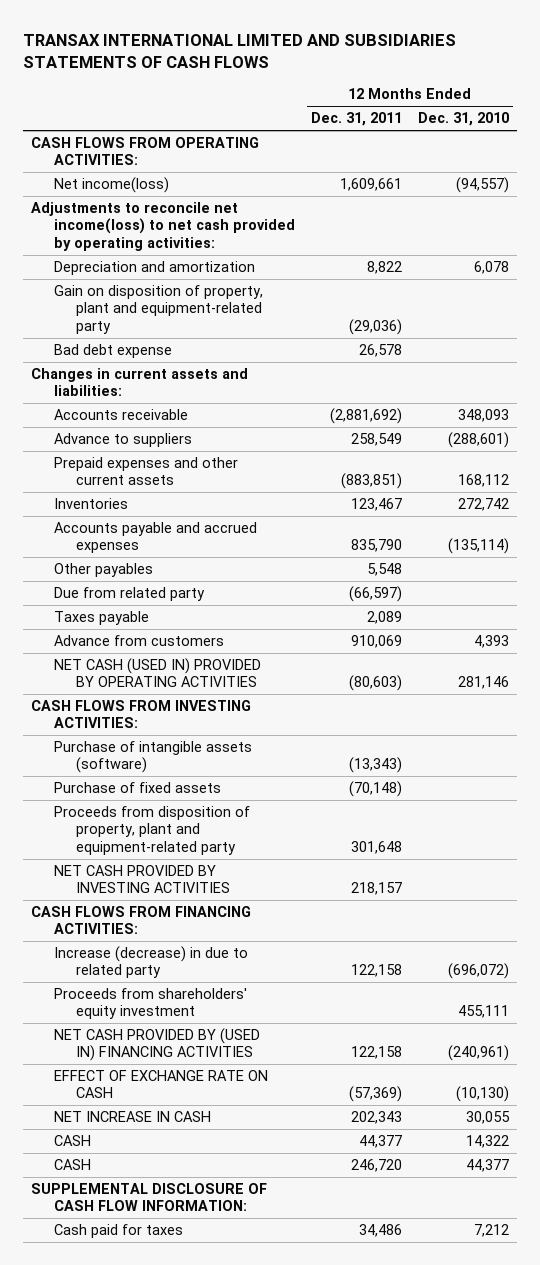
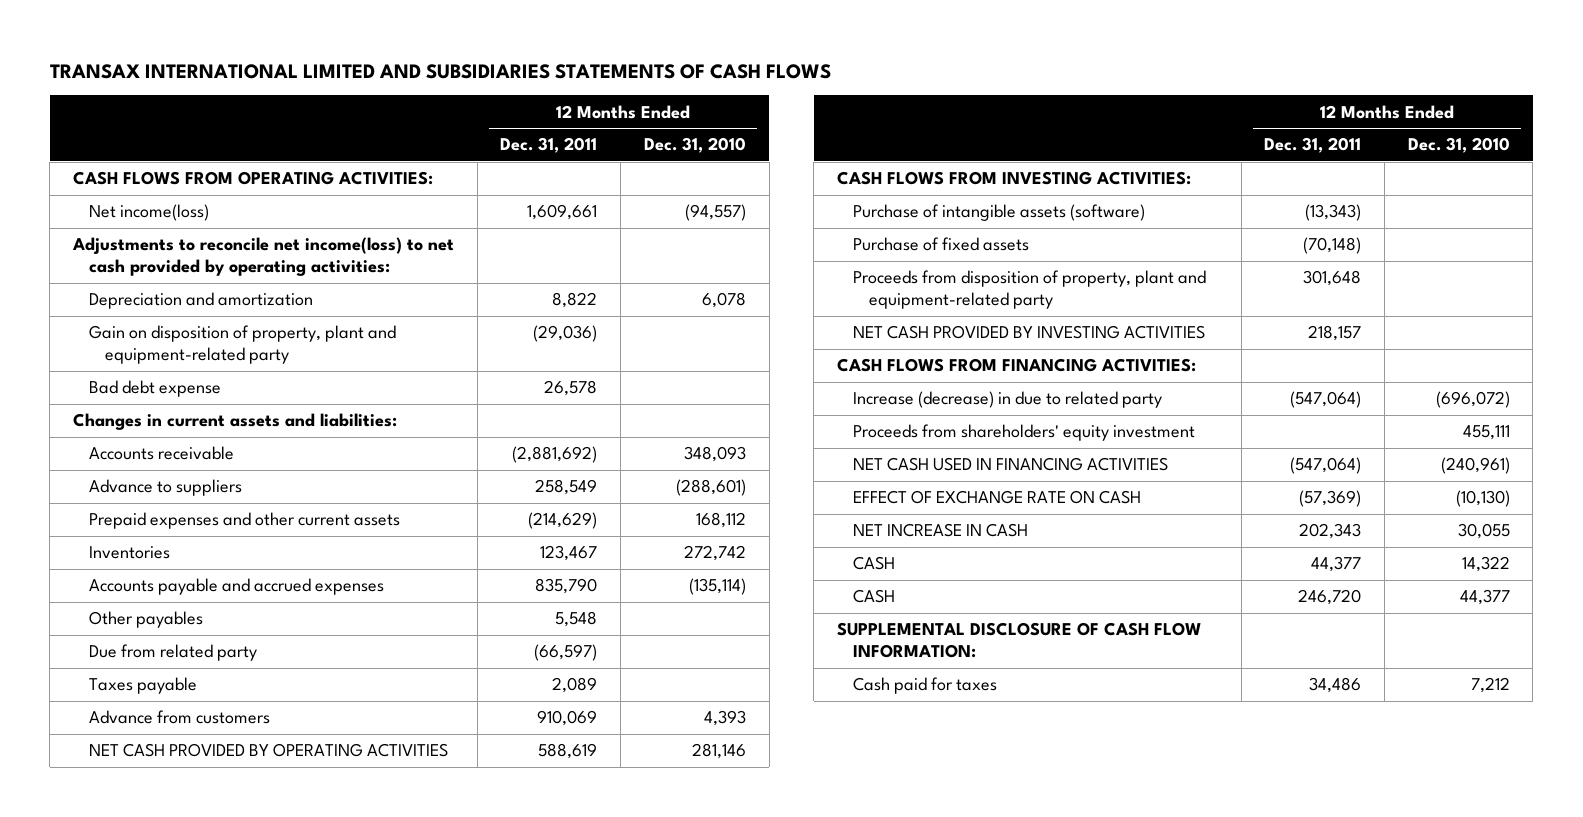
[340,473,402,490] (883,851) -> [528,512,598,530] (214,629)
[53,658,261,688] NET CASH (USED IN) PROVIDED BY OPERATING ACTIVITIES -> [89,743,449,758] NET CASH PROVIDED BY OPERATING ACTIVITIES
[348,675,402,692] (80,603) -> [538,743,598,760] 588,619
[350,964,402,978] 122,158 -> [1290,391,1362,409] (547,064)
[53,1028,260,1062] NET CASH PROVIDED BY (USED IN) FINANCING ACTIVITIES -> [853,457,1169,472] NET CASH USED IN FINANCING ACTIVITIES
[350,1046,402,1060] 122,158 -> [1290,457,1362,475] (547,064)

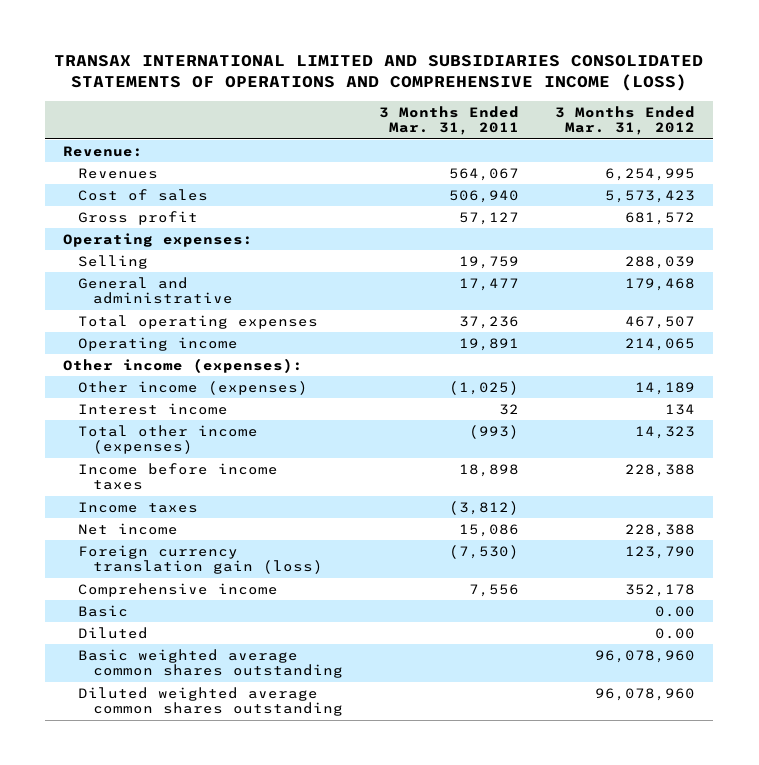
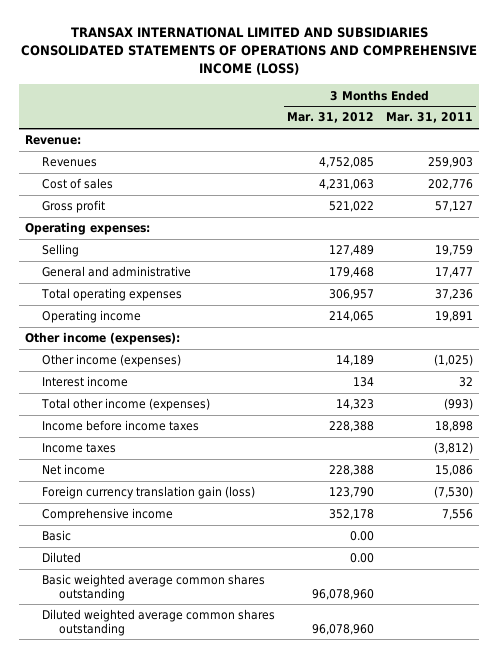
[449,167,520,181] 564,067 -> [428,157,474,169] 259,903
[605,167,696,181] 6,254,995 -> [319,157,375,169] 4,752,085
[449,189,520,203] 506,940 -> [428,179,474,191] 202,776
[605,189,696,203] 5,573,423 -> [319,179,375,191] 4,231,063
[625,211,696,225] 681,572 -> [329,201,375,213] 521,022
[625,255,696,269] 288,039 -> [329,245,375,257] 127,489
[625,315,696,329] 467,507 -> [329,289,375,301] 306,957

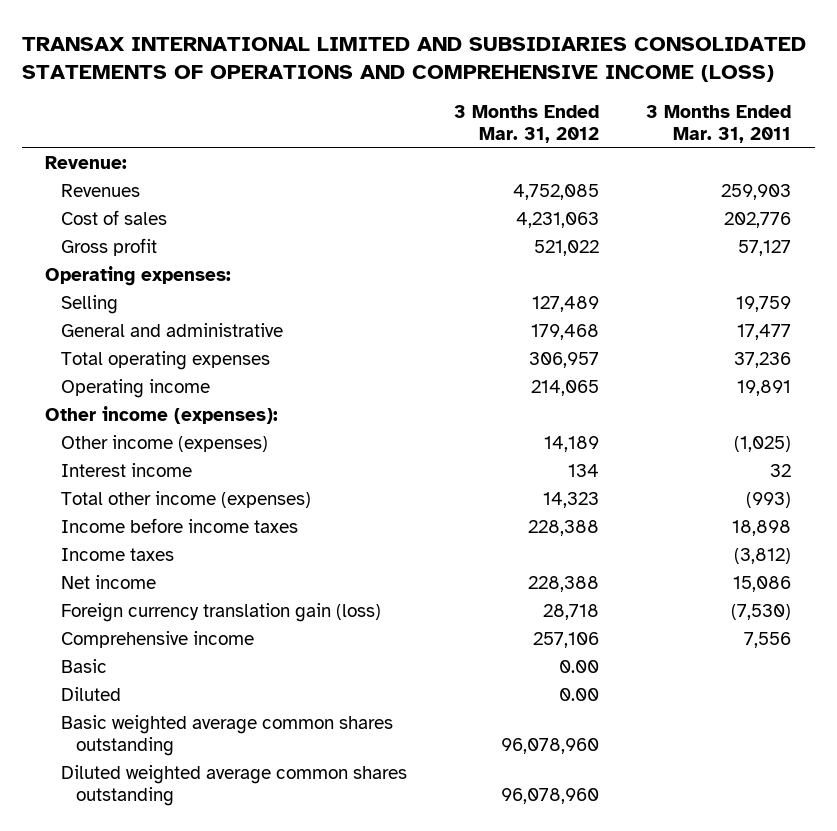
[329,487,375,499] 123,790 -> [543,604,600,621] 28,718
[329,509,375,521] 352,178 -> [533,632,600,649] 257,106

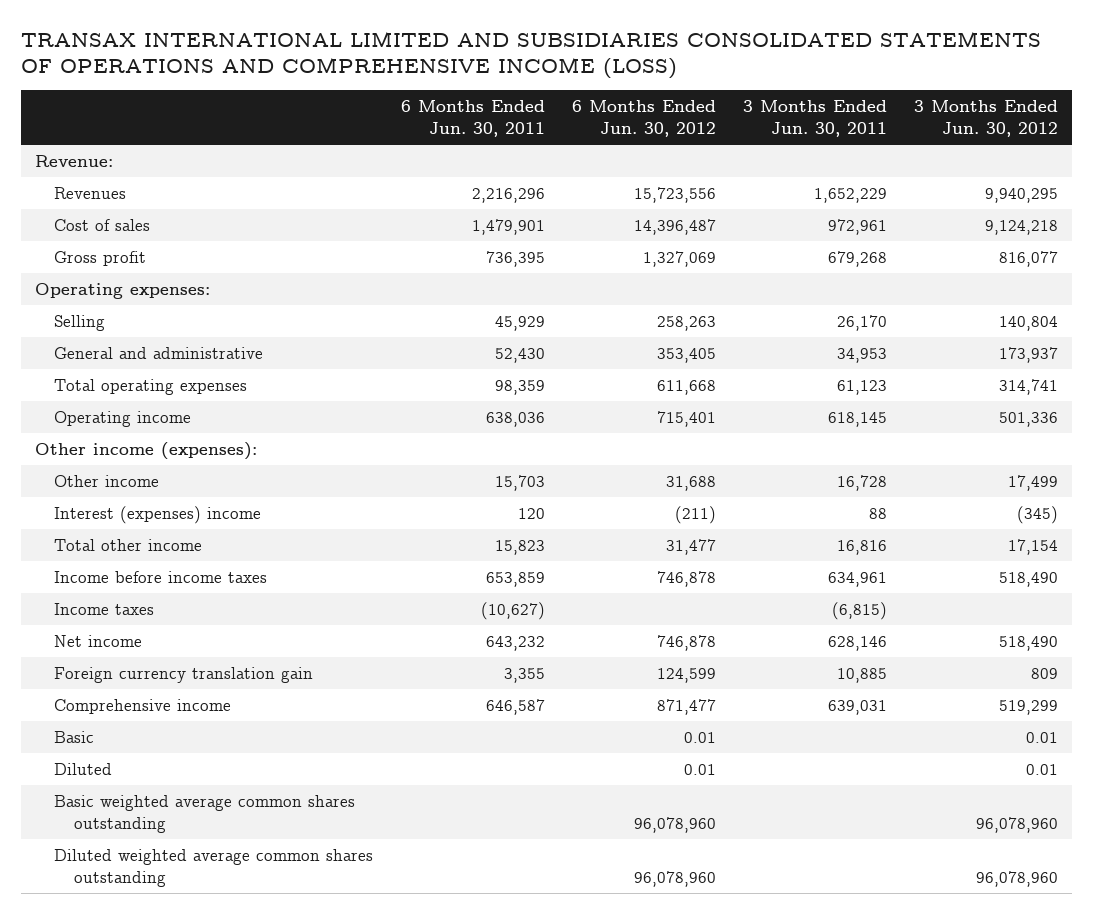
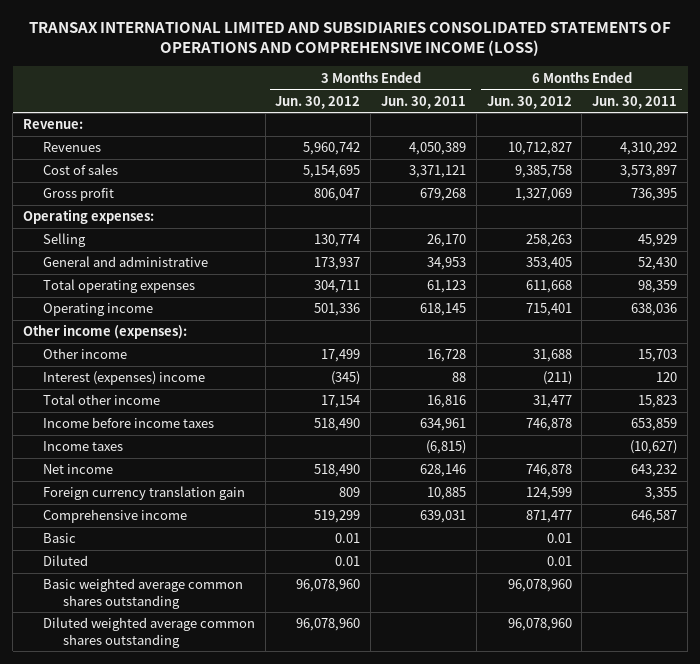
[471,187,545,203] 2,216,296 -> [620,142,678,156] 4,310,292
[633,186,716,203] 15,723,556 -> [507,142,572,156] 10,712,827
[814,187,888,203] 1,652,229 -> [408,142,466,156] 4,050,389
[985,187,1059,203] 9,940,295 -> [303,142,361,156] 5,960,742
[471,218,545,235] 1,479,901 -> [620,165,678,179] 3,573,897
[633,218,716,235] 14,396,487 -> [514,165,572,179] 9,385,758
[828,218,888,235] 972,961 -> [408,165,466,179] 3,371,121
[985,219,1059,235] 9,124,218 -> [303,165,361,179] 5,154,695
[999,250,1059,267] 816,077 -> [314,188,361,202] 806,047
[999,315,1059,331] 140,804 -> [314,234,361,248] 130,774
[999,378,1059,395] 314,741 -> [314,280,361,294] 304,711

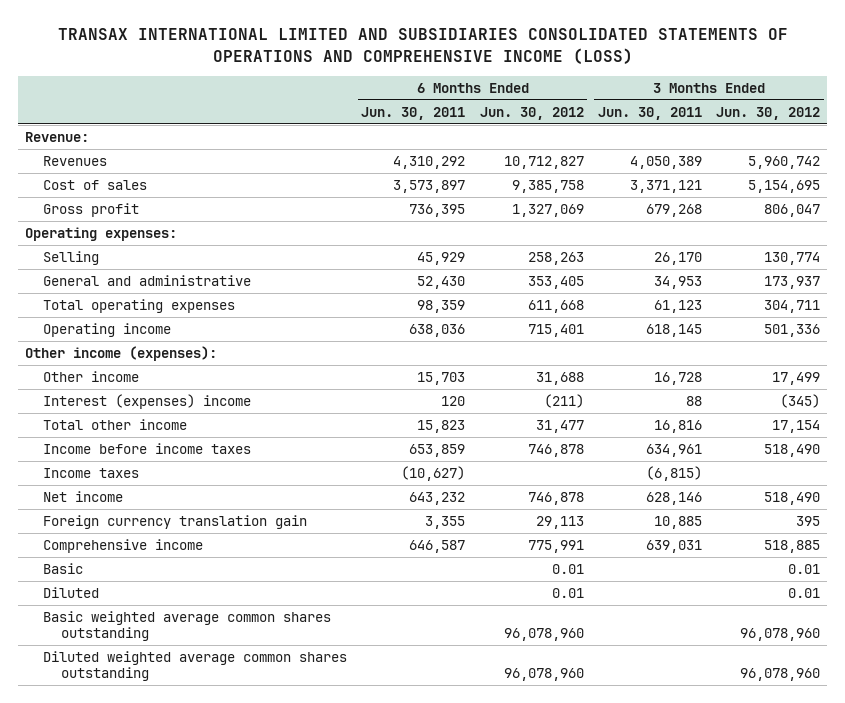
[339,487,361,498] 809 -> [796,516,821,527] 395
[525,487,572,501] 124,599 -> [535,516,584,530] 29,113
[314,510,361,524] 519,299 -> [764,540,821,554] 518,885
[525,510,572,524] 871,477 -> [527,540,584,554] 775,991

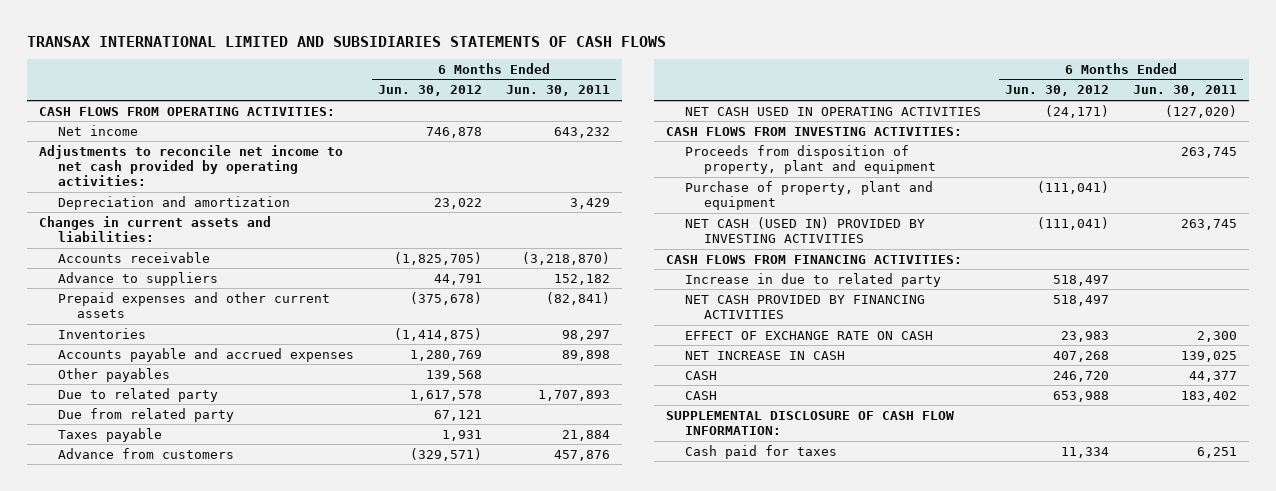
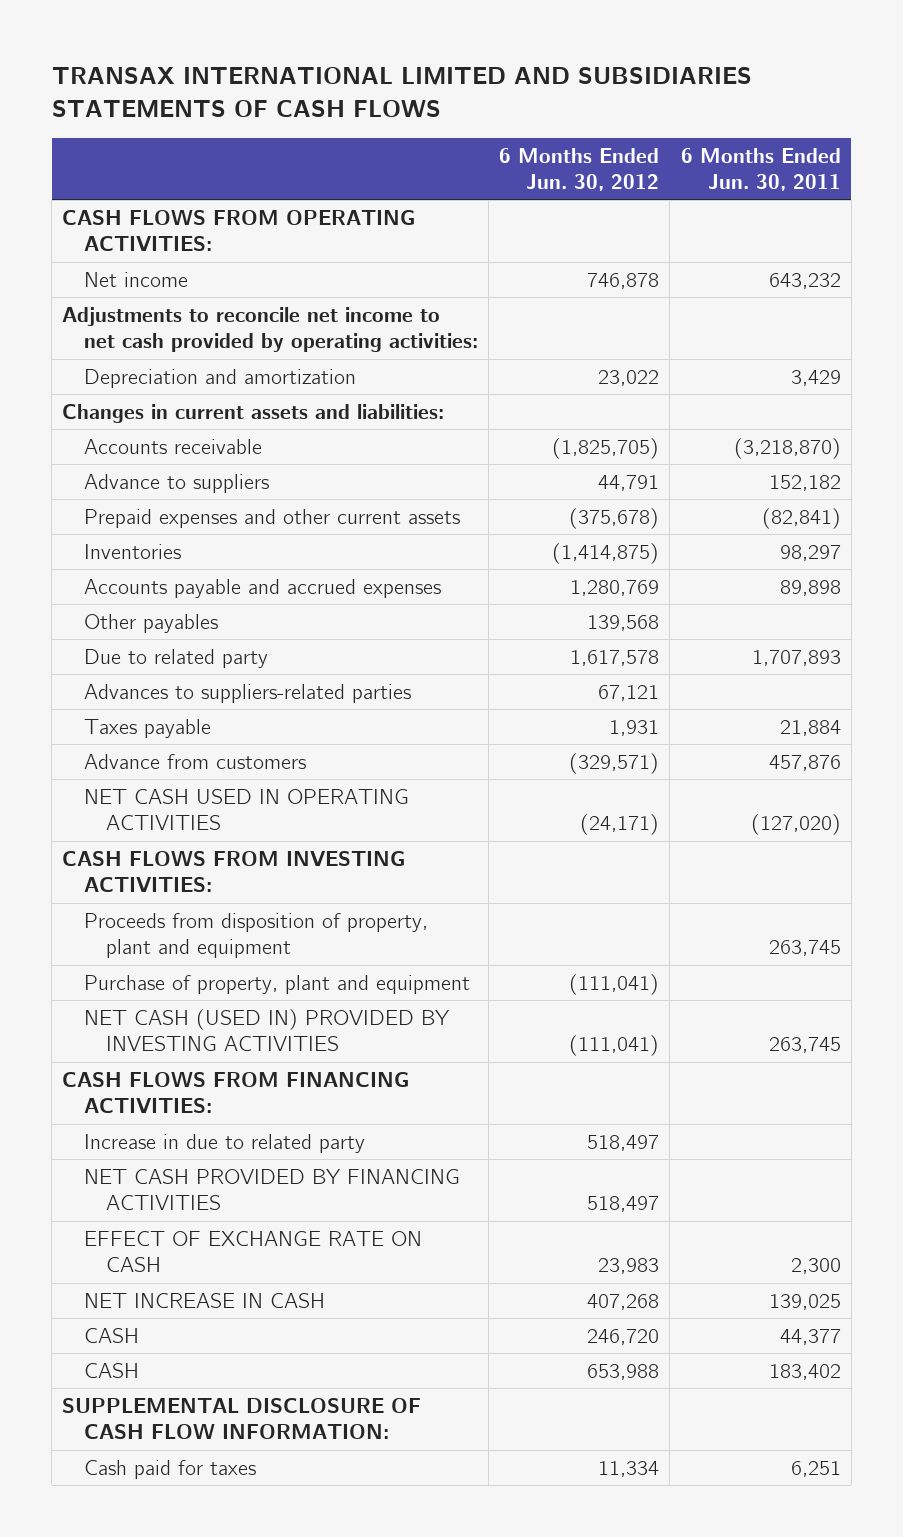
[57,407,234,422] Due from related party -> [84,683,412,703] Advances to suppliers-related parties

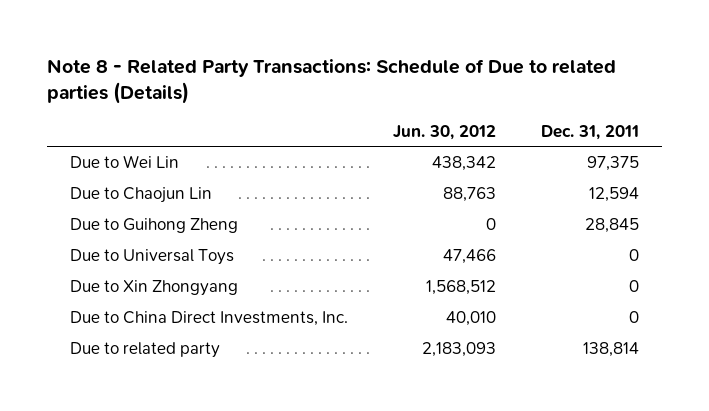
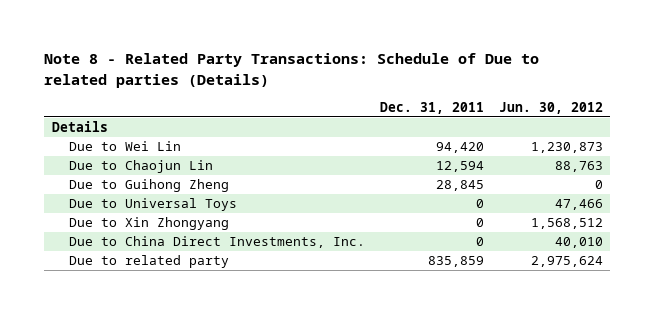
none -> [51,121,108,133] Details
[431,155,496,171] 438,342 -> [530,142,603,154] 1,230,873
[586,155,639,171] 97,375 -> [435,142,484,154] 94,420
[421,341,496,357] 2,183,093 -> [530,256,603,268] 2,975,624
[582,341,639,357] 138,814 -> [427,256,484,268] 835,859

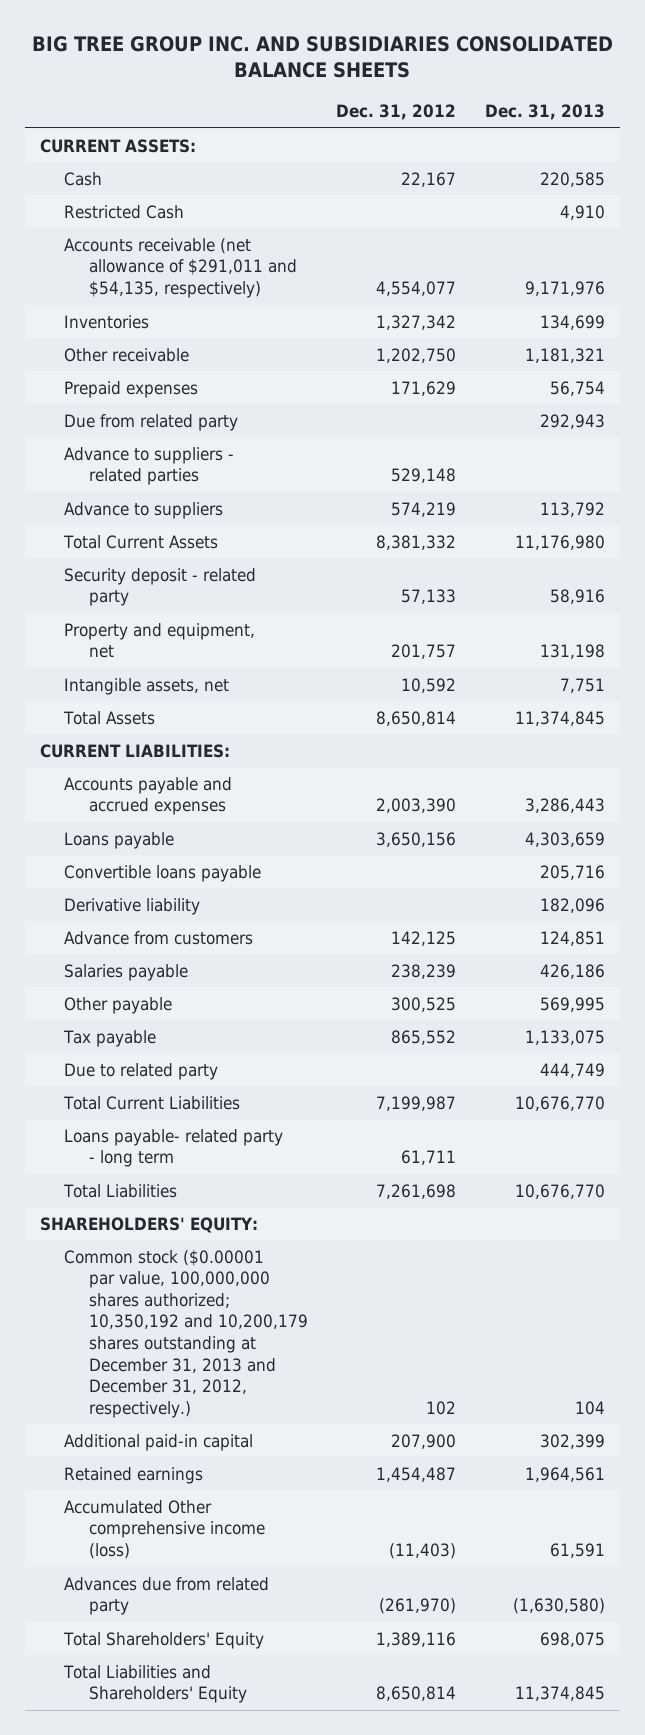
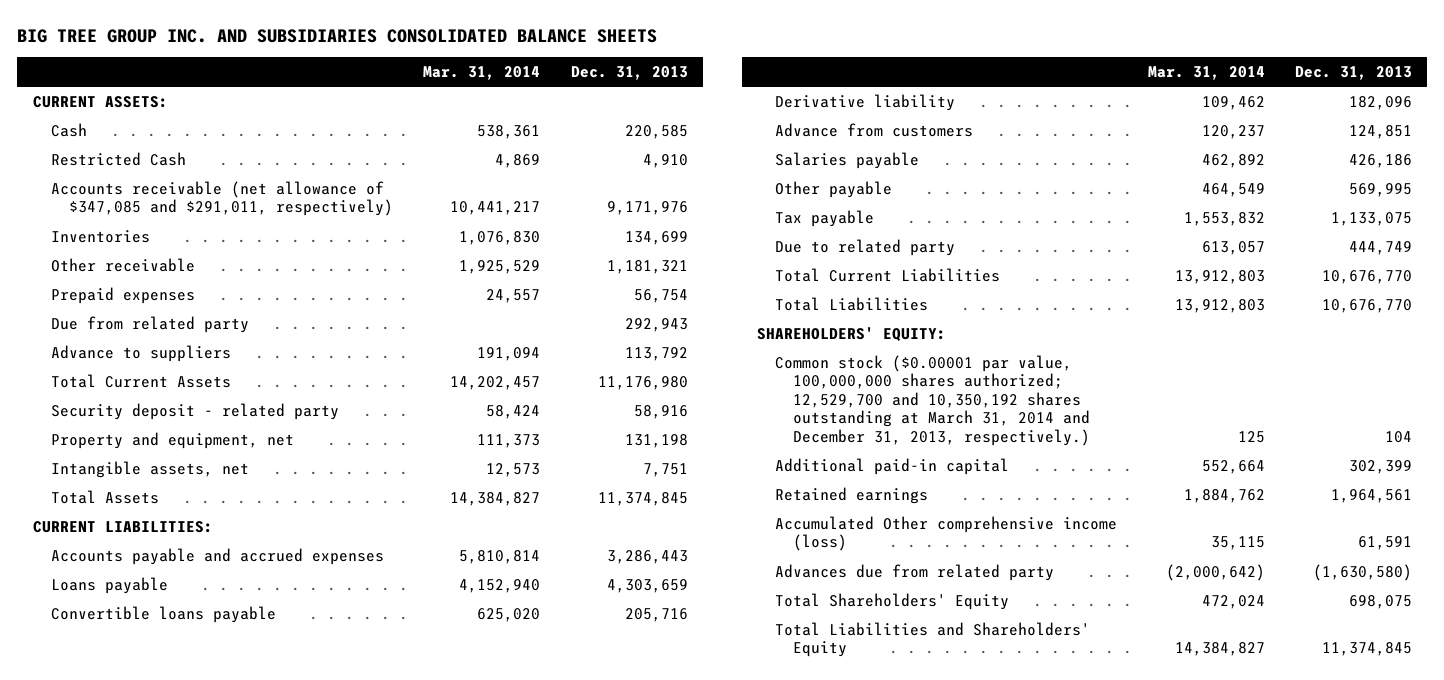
[336,103,457,120] Dec. 31, 2012 -> none
none -> [423,66,541,81] Mar. 31, 2014
[64,237,297,298] Accounts receivable (net allowance of $291,011 and $54,135, respectively) -> [50,180,394,217] Accounts receivable (net allowance of $347,085 and $291,011, respectively)
[64,446,235,486] Advance to suppliers - related parties -> none
[64,1128,284,1168] Loans payable- related party - long term -> none
[64,1249,308,1418] Common stock ($0.00001 par value, 100,000,000 shares authorized; 10,350,192 and 10,200,179 shares outstanding at December 31, 2013 and December 31, 2012, respectively.) -> [775,354,1091,446] Common stock ($0.00001 par value, 100,000,000 shares authorized; 12,529,700 and 10,350,192 shares outstanding at March 31, 2014 and December 31, 2013, respectively.)

